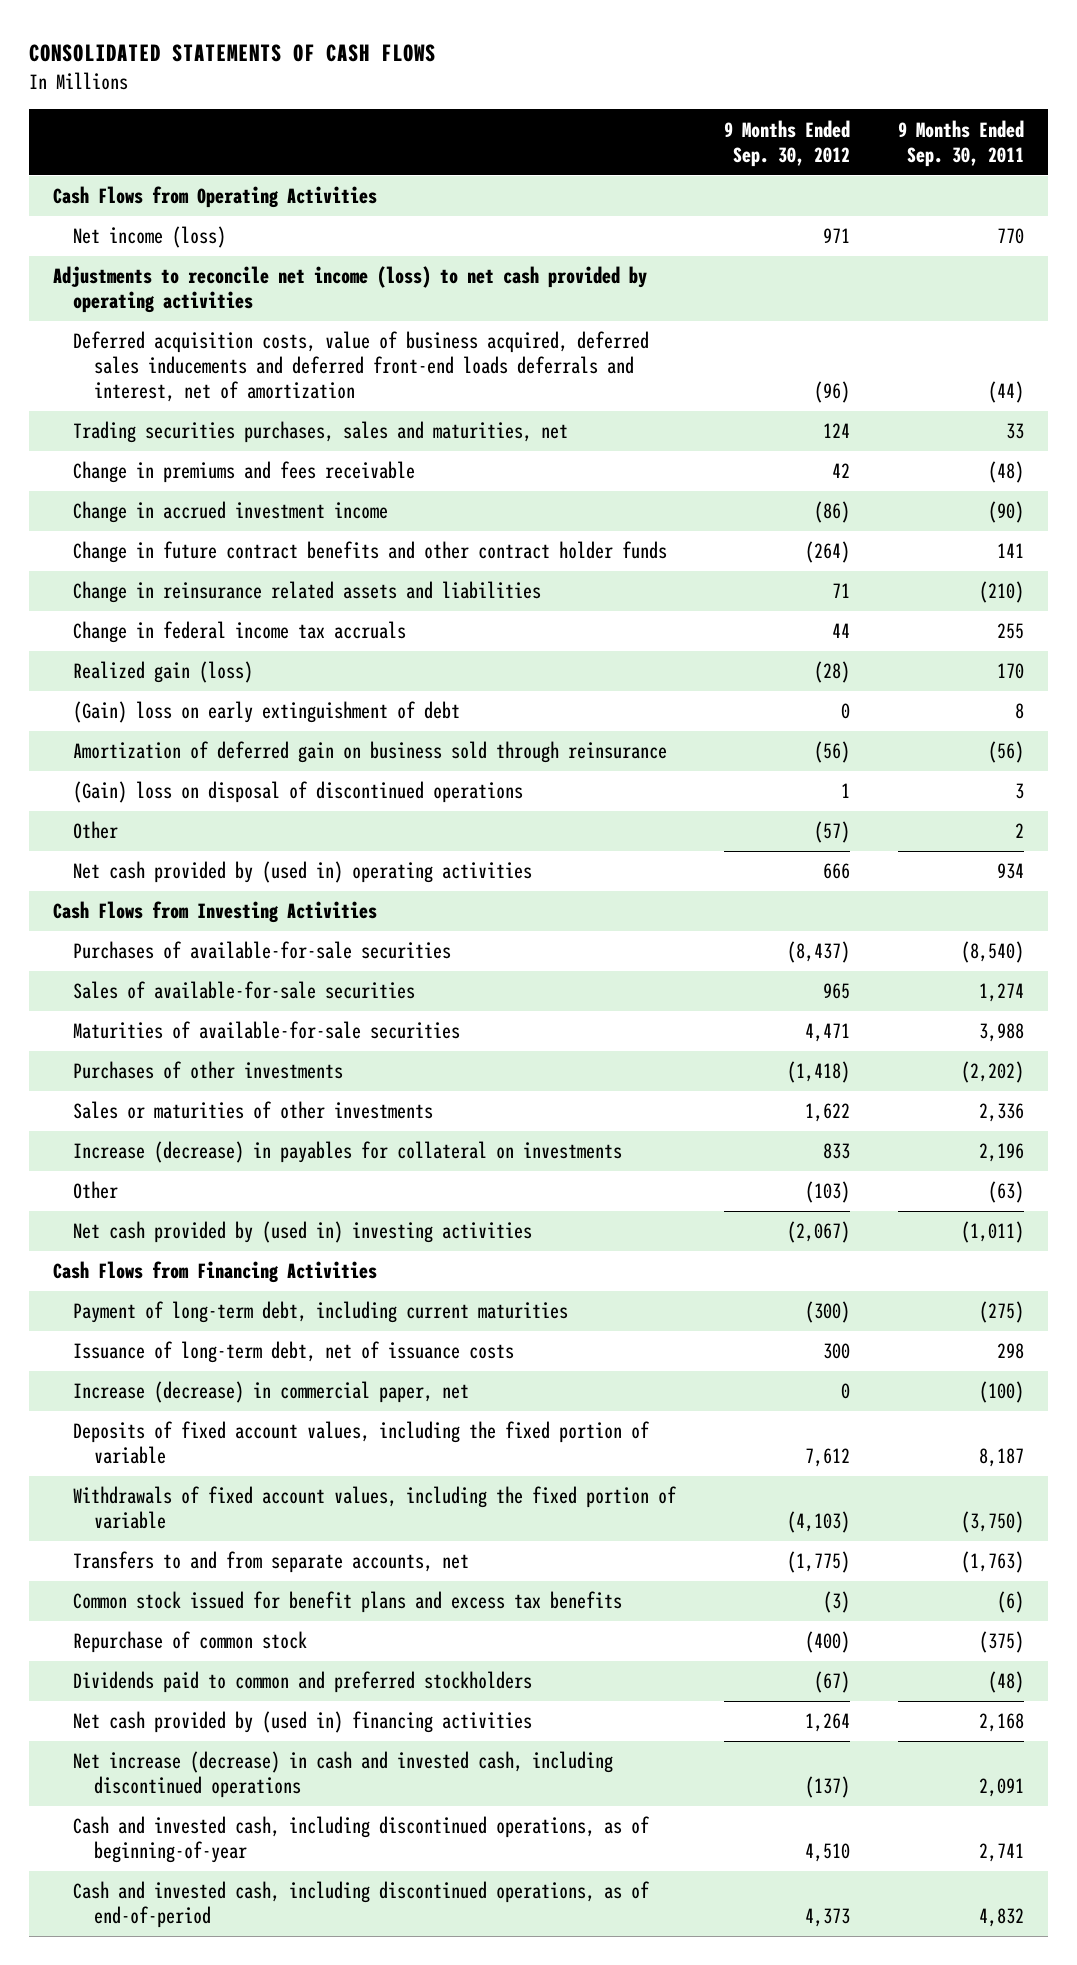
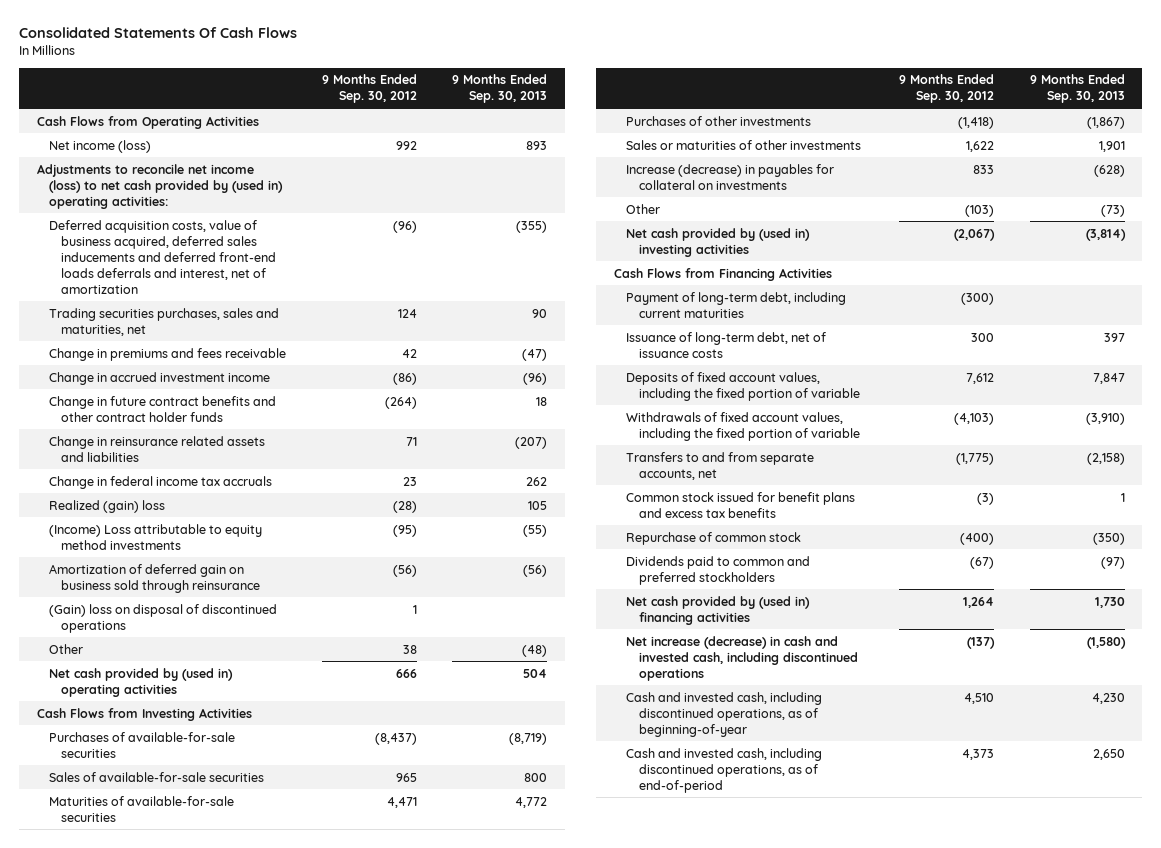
[28,43,436,62] CONSOLIDATED STATEMENTS OF CASH FLOWS -> [18,27,297,39] Consolidated Statements Of Cash Flows
[897,119,1024,167] 9 Months Ended Sep. 30, 2011 -> none
none -> [452,74,548,104] 9 Months Ended Sep. 30, 2013
[823,228,851,244] 971 -> [395,140,417,150] 992
[52,266,647,314] Adjustments to reconcile net income (loss) to net cash provided by operating activities -> [36,163,284,209] Adjustments to reconcile net income (loss) to net cash provided by (used in) operating activities:
[73,701,461,724] (Gain) loss on early extinguishment of debt -> none
[832,623,851,639] 44 -> [402,476,417,486] 23
[73,661,254,684] Realized gain (loss) -> [49,499,166,513] Realized (gain) loss
none -> [49,523,263,550] (Income) Loss attributable to equity method investments
[814,821,851,844] (57) -> [402,644,417,654] 38
[73,1381,470,1404] Increase (decrease) in commercial paper, net -> none

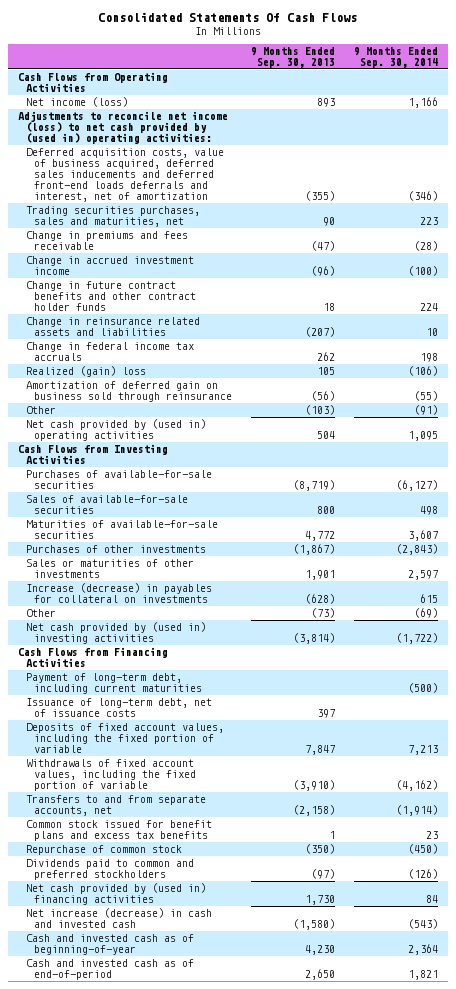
[321,74,417,104] 9 Months Ended Sep. 30, 2012 -> none
none -> [354,46,439,68] 9 Months Ended Sep. 30, 2014
[49,523,263,550] (Income) Loss attributable to equity method investments -> none
[49,603,278,633] (Gain) loss on disposal of discontinued operations -> none
[522,644,548,657] (48) -> [305,405,336,416] (103)
[626,635,858,681] Net increase (decrease) in cash and invested cash, including discontinued operations -> [26,908,213,929] Net increase (decrease) in cash and invested cash
[626,691,823,737] Cash and invested cash, including discontinued operations, as of beginning-of-year -> [26,934,195,956] Cash and invested cash as of beginning-of-year
[626,747,823,793] Cash and invested cash, including discontinued operations, as of end-of-period -> [26,959,195,981] Cash and invested cash as of end-of-period

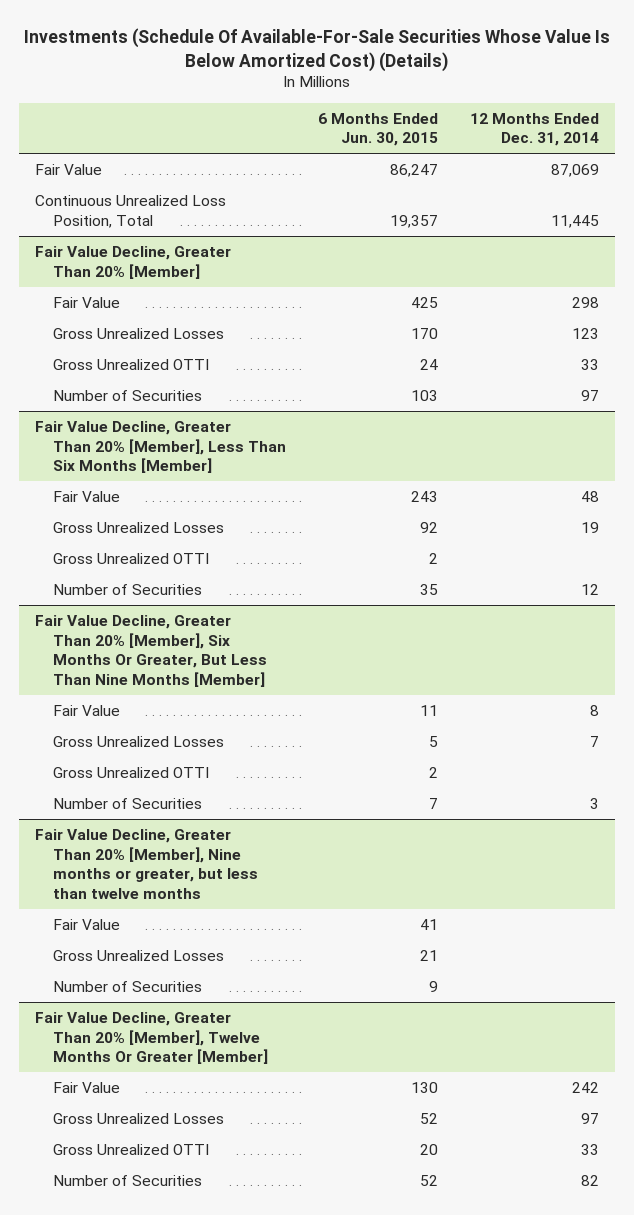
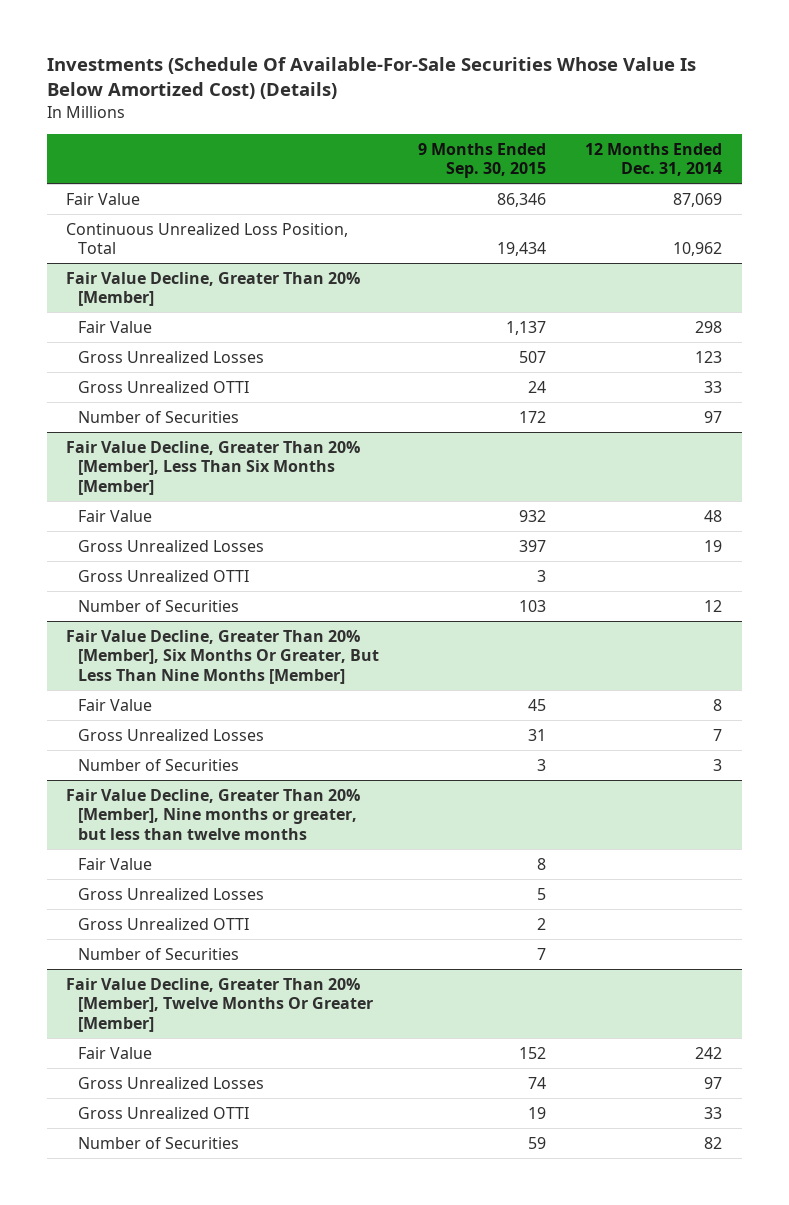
[317,112,438,147] 6 Months Ended Jun. 30, 2015 -> none
none -> [418,142,547,179] 9 Months Ended Sep. 30, 2015
[550,214,599,228] 11,445 -> [673,242,723,257] 10,962
[53,766,210,778] Gross Unrealized OTTI -> none
none -> [77,917,249,930] Gross Unrealized OTTI

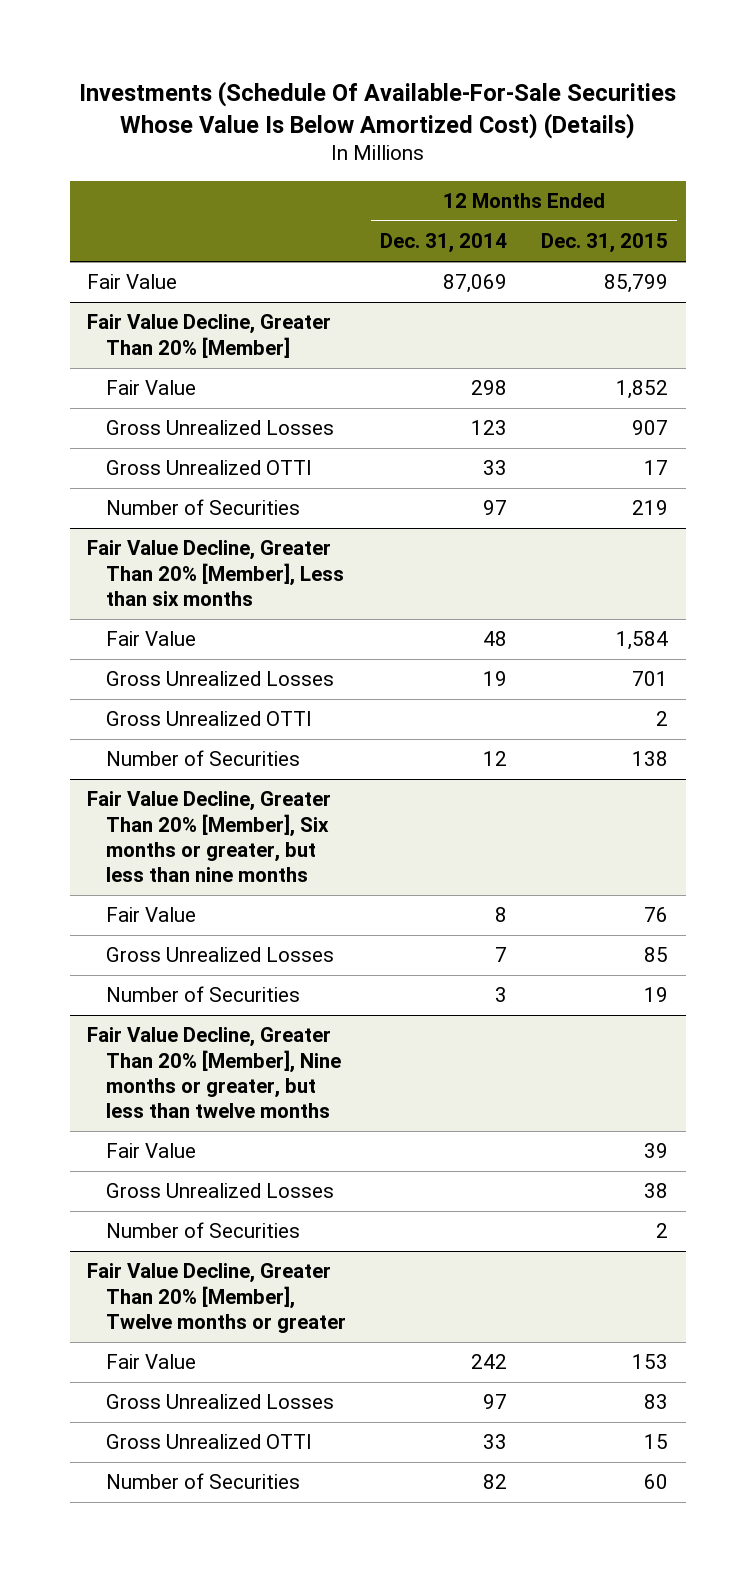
[418,142,547,179] 9 Months Ended Sep. 30, 2015 -> none
none -> [541,233,669,254] Dec. 31, 2015
[66,222,349,255] Continuous Unrealized Loss Position, Total -> none
[66,440,361,495] Fair Value Decline, Greater Than 20% [Member], Less Than Six Months [Member] -> [87,540,344,606] Fair Value Decline, Greater Than 20% [Member], Less than six months
[66,629,379,684] Fair Value Decline, Greater Than 20% [Member], Six Months Or Greater, But Less Than Nine Months [Member] -> [87,791,332,883] Fair Value Decline, Greater Than 20% [Member], Six months or greater, but less than nine months
[77,917,249,930] Gross Unrealized OTTI -> none
[66,977,373,1032] Fair Value Decline, Greater Than 20% [Member], Twelve Months Or Greater [Member] -> [87,1263,346,1333] Fair Value Decline, Greater Than 20% [Member], Twelve months or greater

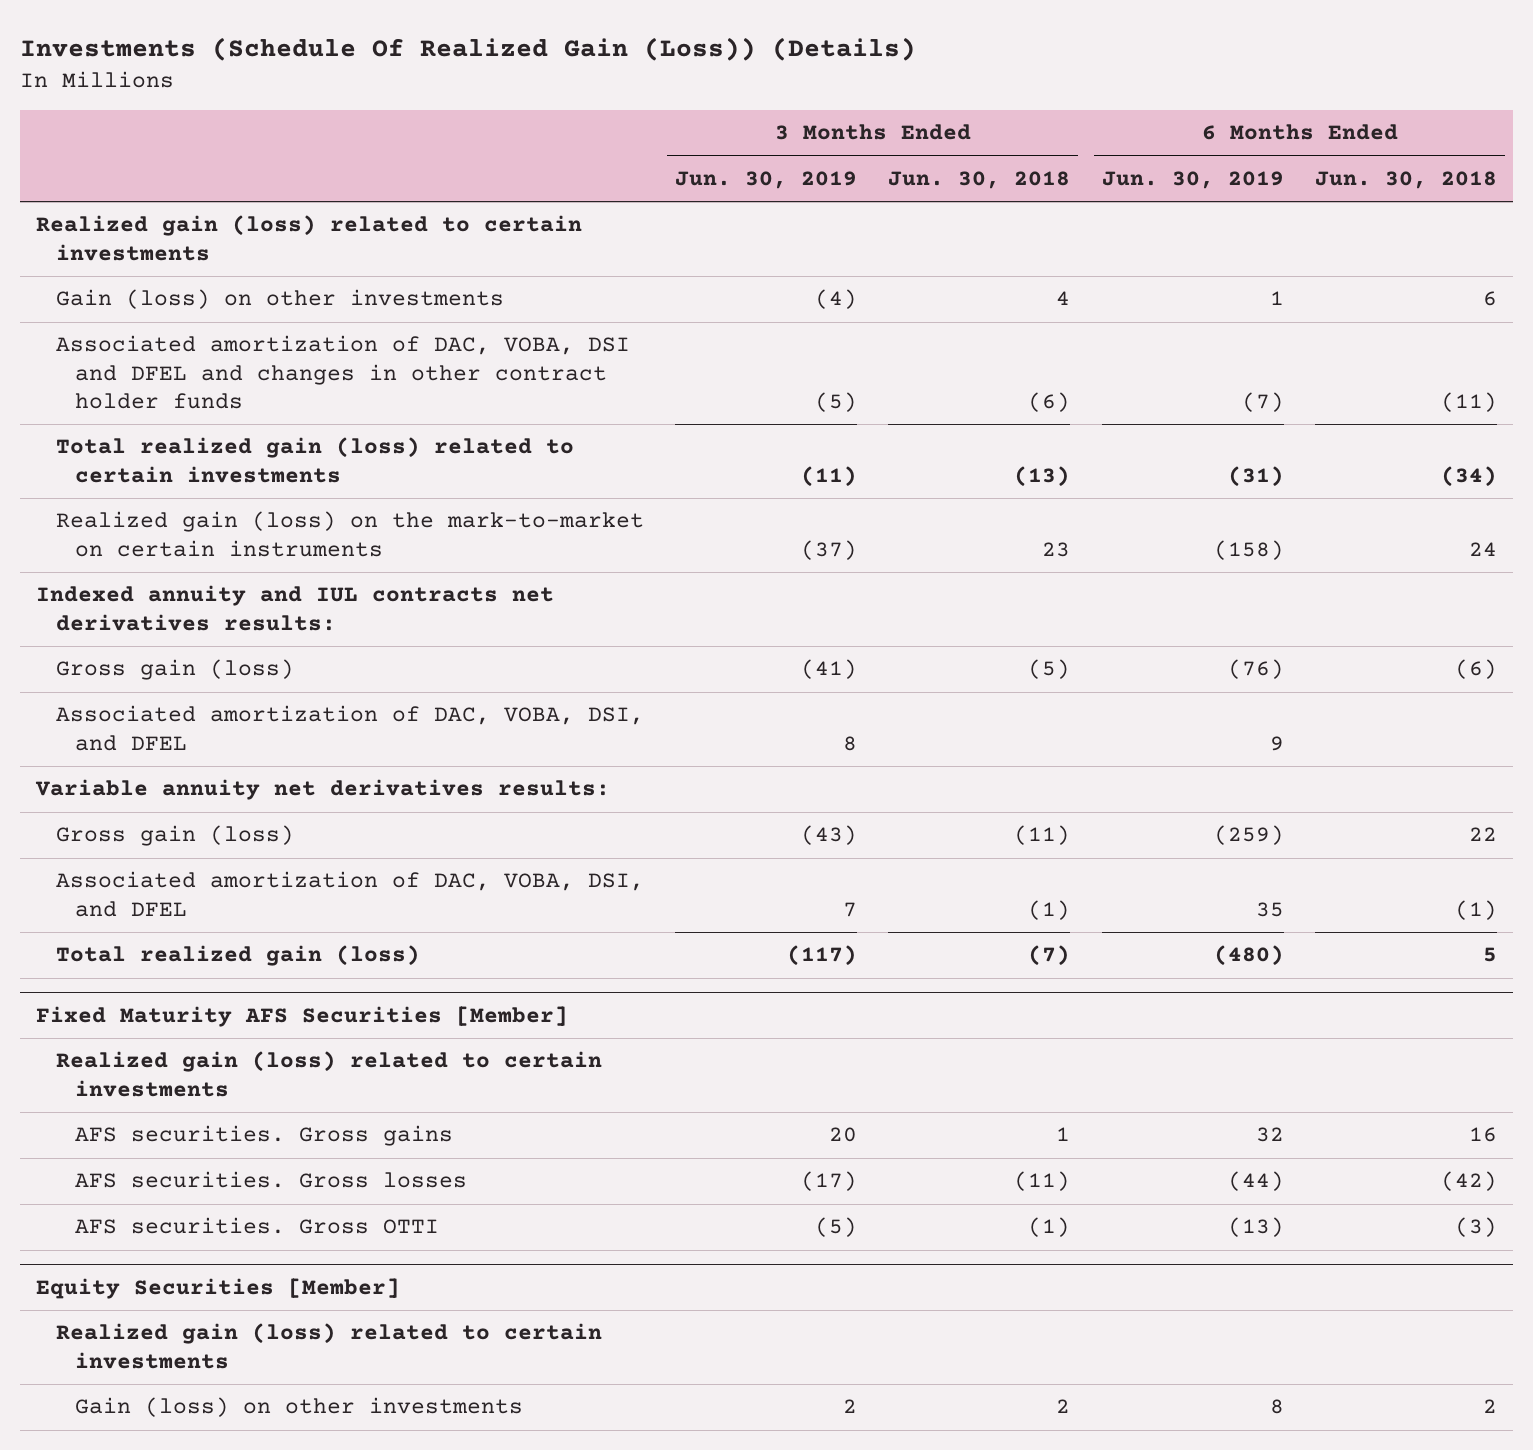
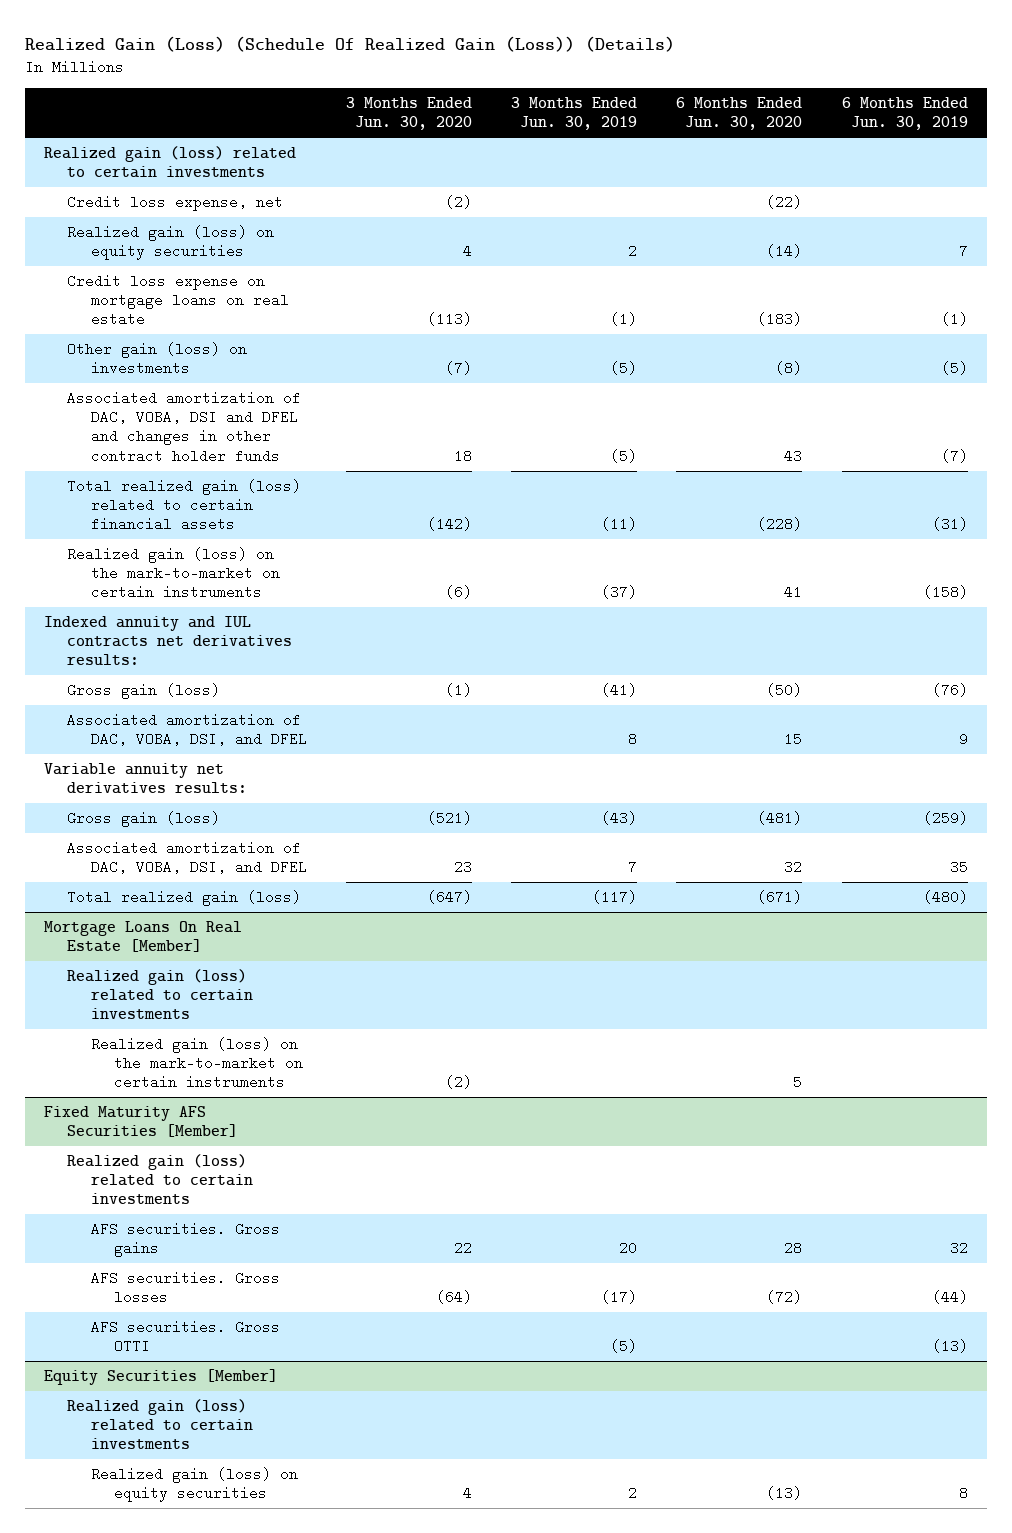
[20,36,917,61] Investments (Schedule Of Realized Gain (Loss)) (Details) -> [24,35,675,52] Realized Gain (Loss) (Schedule Of Realized Gain (Loss)) (Details)
[888,171,1071,190] Jun. 30, 2018 -> none
[1315,171,1498,190] Jun. 30, 2018 -> none
none -> [345,97,472,131] 3 Months Ended Jun. 30, 2020
none -> [676,97,803,131] 6 Months Ended Jun. 30, 2020
none -> [67,194,284,211] Credit loss expense, net
none -> [67,224,275,261] Realized gain (loss) on equity securities
none -> [67,273,289,327] Credit loss expense on mortgage loans on real estate
[55,289,504,310] Gain (loss) on other investments -> [67,341,248,376] Other gain (loss) on investments
[815,289,858,310] (4) -> [610,361,638,376] (5)
[1269,291,1284,306] 1 -> [940,361,968,376] (5)
[55,437,574,483] Total realized gain (loss) related to certain investments -> [67,478,302,532] Total realized gain (loss) related to certain financial assets
none -> [44,920,243,953] Mortgage Loans On Real Estate [Member]
none -> [67,968,253,1020] Realized gain (loss) related to certain investments
none -> [90,1036,303,1090] Realized gain (loss) on the mark-to-market on certain instruments
[75,1397,524,1418] Gain (loss) on other investments -> none
none -> [90,1466,298,1503] Realized gain (loss) on equity securities

